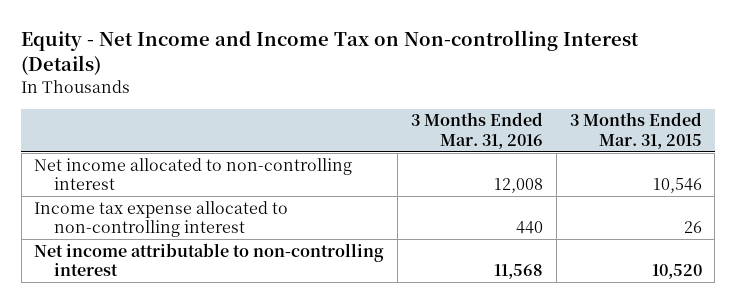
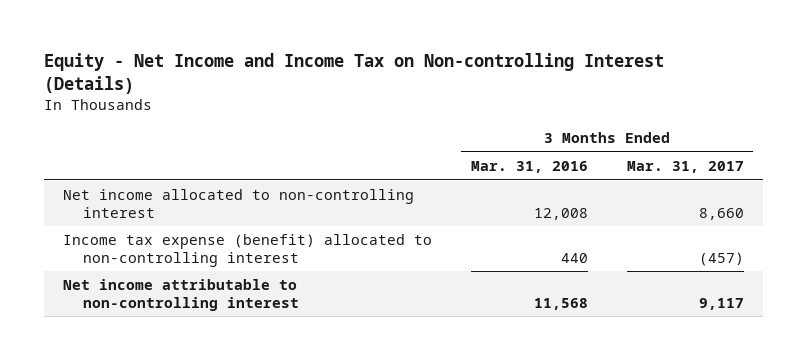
[569,112,702,149] 3 Months Ended Mar. 31, 2015 -> none
none -> [626,161,744,174] Mar. 31, 2017
[34,200,289,237] Income tax expense allocated to non-controlling interest -> [63,234,433,267] Income tax expense (benefit) allocated to non-controlling interest

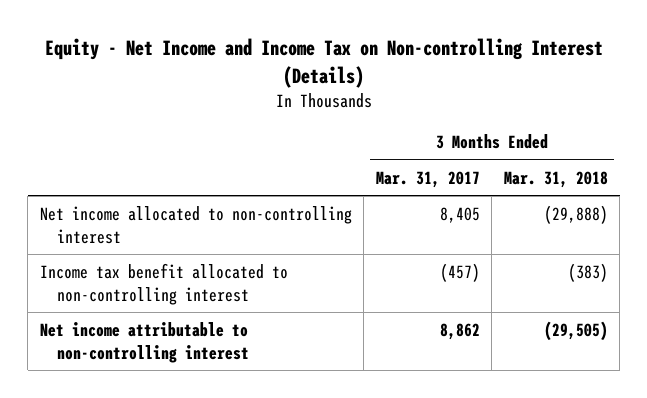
[470,161,588,174] Mar. 31, 2016 -> none
none -> [503,170,608,188] Mar. 31, 2018
[698,207,744,220] 8,660 -> [439,206,480,223] 8,405
[63,234,433,267] Income tax expense (benefit) allocated to non-controlling interest -> [39,262,288,305] Income tax benefit allocated to non-controlling interest
[698,297,744,310] 9,117 -> [439,322,480,340] 8,862

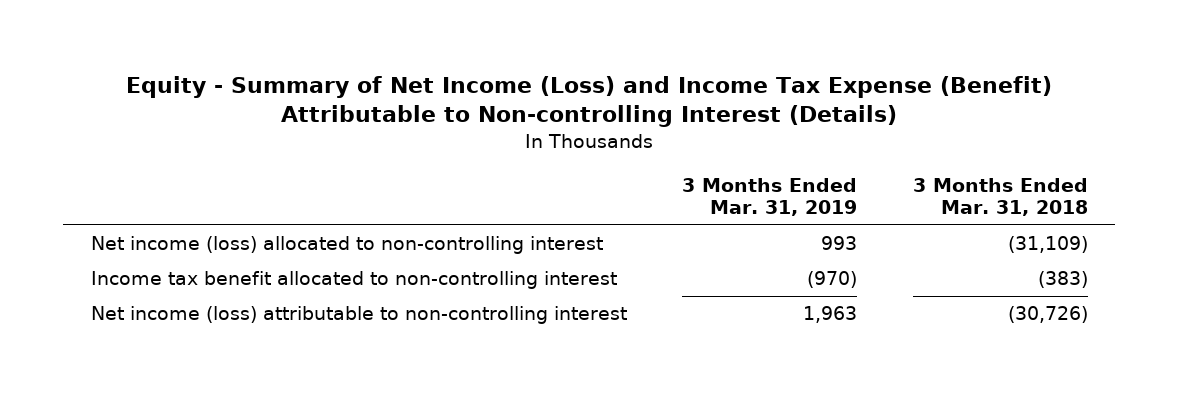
[44,38,603,88] Equity - Net Income and Income Tax on Non-controlling Interest (Details) -> [126,75,1053,128] Equity - Summary of Net Income (Loss) and Income Tax Expense (Benefit) Attributable to Non-controlling Interest (Details)
[375,170,480,188] Mar. 31, 2017 -> none
none -> [682,177,858,217] 3 Months Ended Mar. 31, 2019
[39,205,352,244] Net income allocated to non-controlling interest -> [90,236,603,255] Net income (loss) allocated to non-controlling interest
[543,204,608,224] (29,888) -> [1007,236,1088,254] (31,109)
[39,321,249,363] Net income attributable to non-controlling interest -> [90,306,627,325] Net income (loss) attributable to non-controlling interest
[543,320,608,341] (29,505) -> [1007,306,1088,324] (30,726)

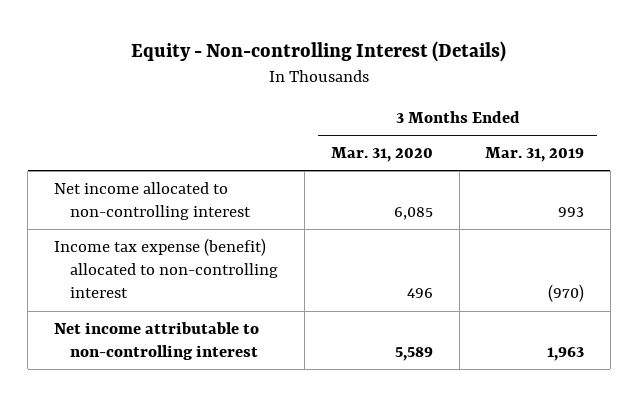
[126,75,1053,128] Equity - Summary of Net Income (Loss) and Income Tax Expense (Benefit) Attributable to Non-controlling Interest (Details) -> [131,40,507,62] Equity - Non-controlling Interest (Details)
[912,177,1088,217] 3 Months Ended Mar. 31, 2018 -> none
none -> [330,147,433,163] Mar. 31, 2020
[90,236,603,255] Net income (loss) allocated to non-controlling interest -> [53,181,252,221] Net income allocated to non-controlling interest
[90,271,617,290] Income tax benefit allocated to non-controlling interest -> [53,237,279,299] Income tax expense (benefit) allocated to non-controlling interest
[90,306,627,325] Net income (loss) attributable to non-controlling interest -> [53,321,259,361] Net income attributable to non-controlling interest

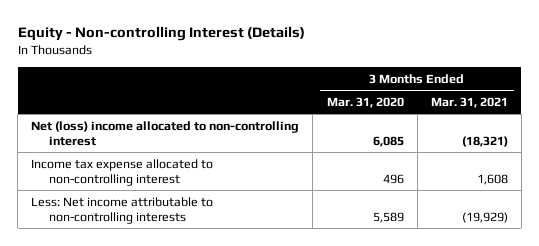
[485,147,585,163] Mar. 31, 2019 -> none
none -> [430,96,508,108] Mar. 31, 2021
[53,181,252,221] Net income allocated to non-controlling interest -> [31,120,300,146] Net (loss) income allocated to non-controlling interest
[53,237,279,299] Income tax expense (benefit) allocated to non-controlling interest -> [31,158,214,186] Income tax expense allocated to non-controlling interest
[53,321,259,361] Net income attributable to non-controlling interest -> [31,196,214,224] Less: Net income attributable to non-controlling interests

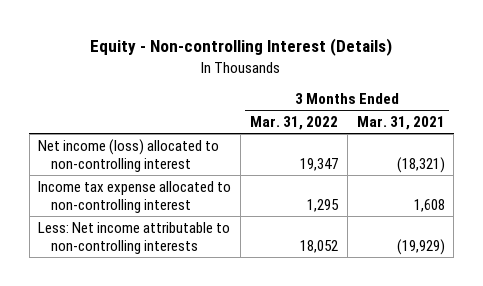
[326,96,404,108] Mar. 31, 2020 -> none
none -> [249,116,338,131] Mar. 31, 2022
[31,120,300,146] Net (loss) income allocated to non-controlling interest -> [38,138,220,173] Net income (loss) allocated to non-controlling interest

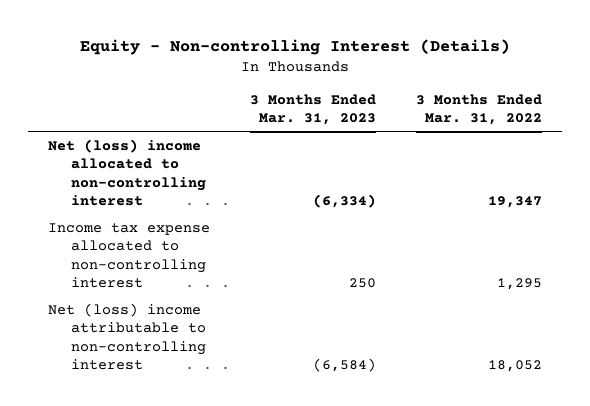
[356,116,445,131] Mar. 31, 2021 -> none
none -> [250,93,377,126] 3 Months Ended Mar. 31, 2023
[38,138,220,173] Net income (loss) allocated to non-controlling interest -> [47,138,206,207] Net (loss) income allocated to non-controlling interest
[38,221,231,255] Less: Net income attributable to non-controlling interests -> [47,302,206,371] Net (loss) income attributable to non-controlling interest

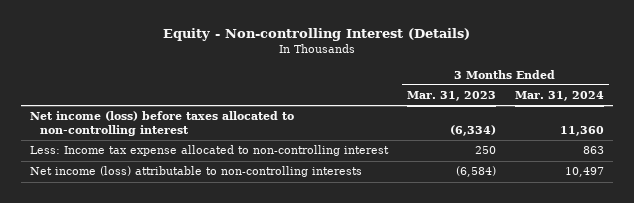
[416,93,543,126] 3 Months Ended Mar. 31, 2022 -> none
none -> [514,91,604,102] Mar. 31, 2024
[47,138,206,207] Net (loss) income allocated to non-controlling interest -> [30,111,295,136] Net income (loss) before taxes allocated to non-controlling interest
[47,222,210,289] Income tax expense allocated to non-controlling interest -> [30,145,390,157] Less: Income tax expense allocated to non-controlling interest
[47,302,206,371] Net (loss) income attributable to non-controlling interest -> [30,166,363,178] Net income (loss) attributable to non-controlling interests

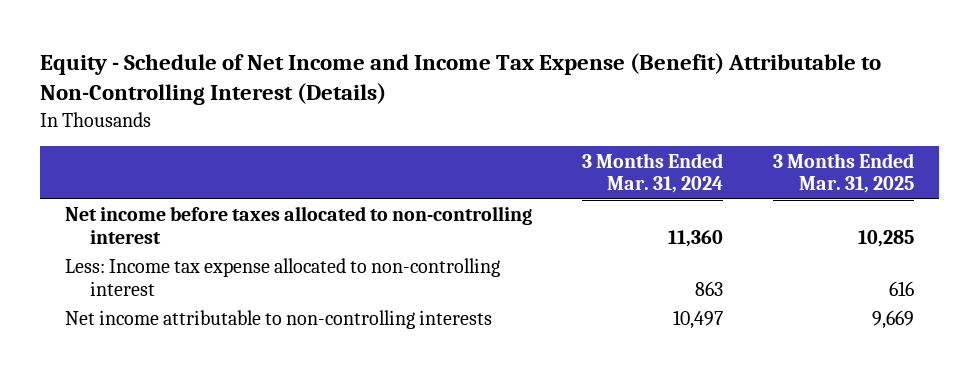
[163,28,471,42] Equity - Non-controlling Interest (Details) -> [39,52,881,106] Equity - Schedule of Net Income and Income Tax Expense (Benefit) Attributable to Non-Controlling Interest (Details)
[407,91,497,102] Mar. 31, 2023 -> none
none -> [773,152,915,194] 3 Months Ended Mar. 31, 2025
[30,111,295,136] Net income (loss) before taxes allocated to non-controlling interest -> [64,206,532,245] Net income before taxes allocated to non-controlling interest
[30,166,363,178] Net income (loss) attributable to non-controlling interests -> [64,310,492,330] Net income attributable to non-controlling interests

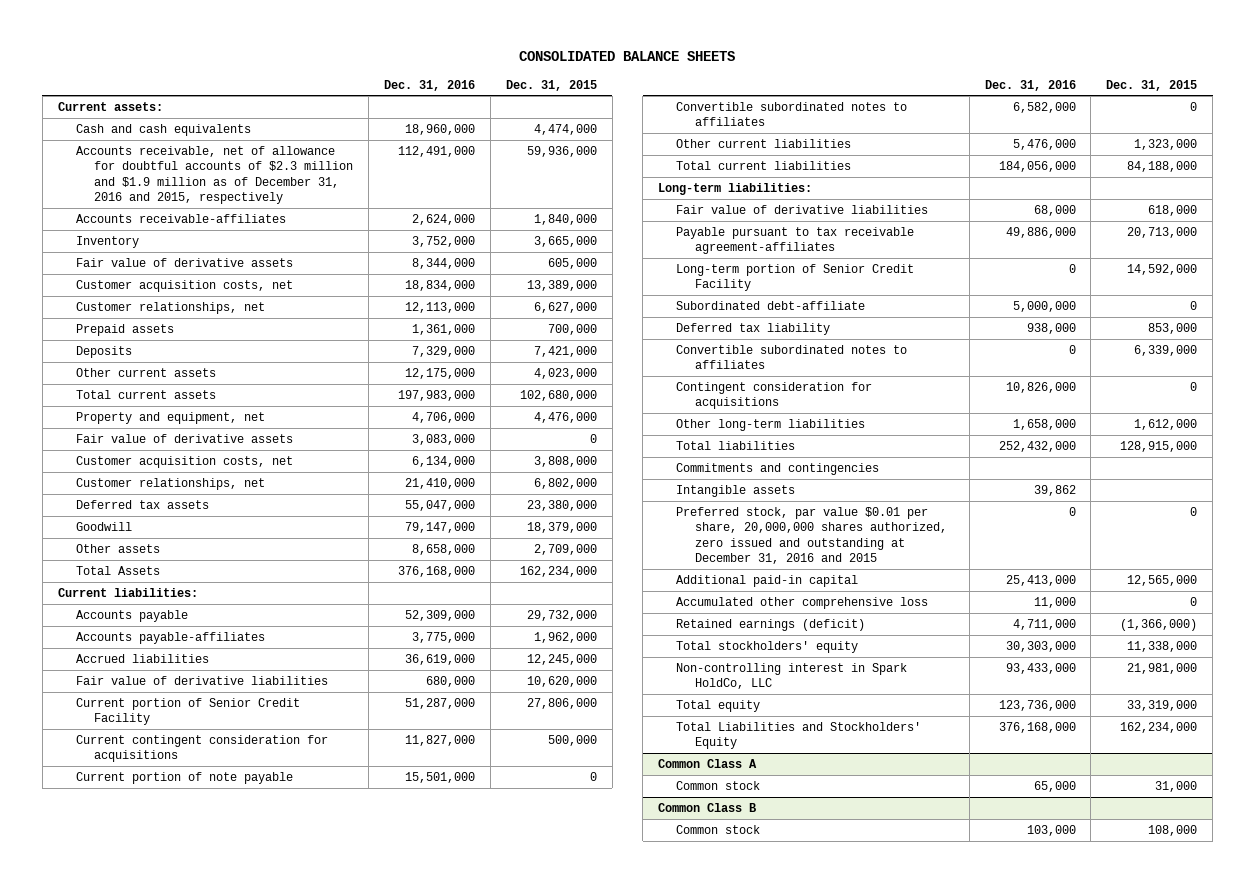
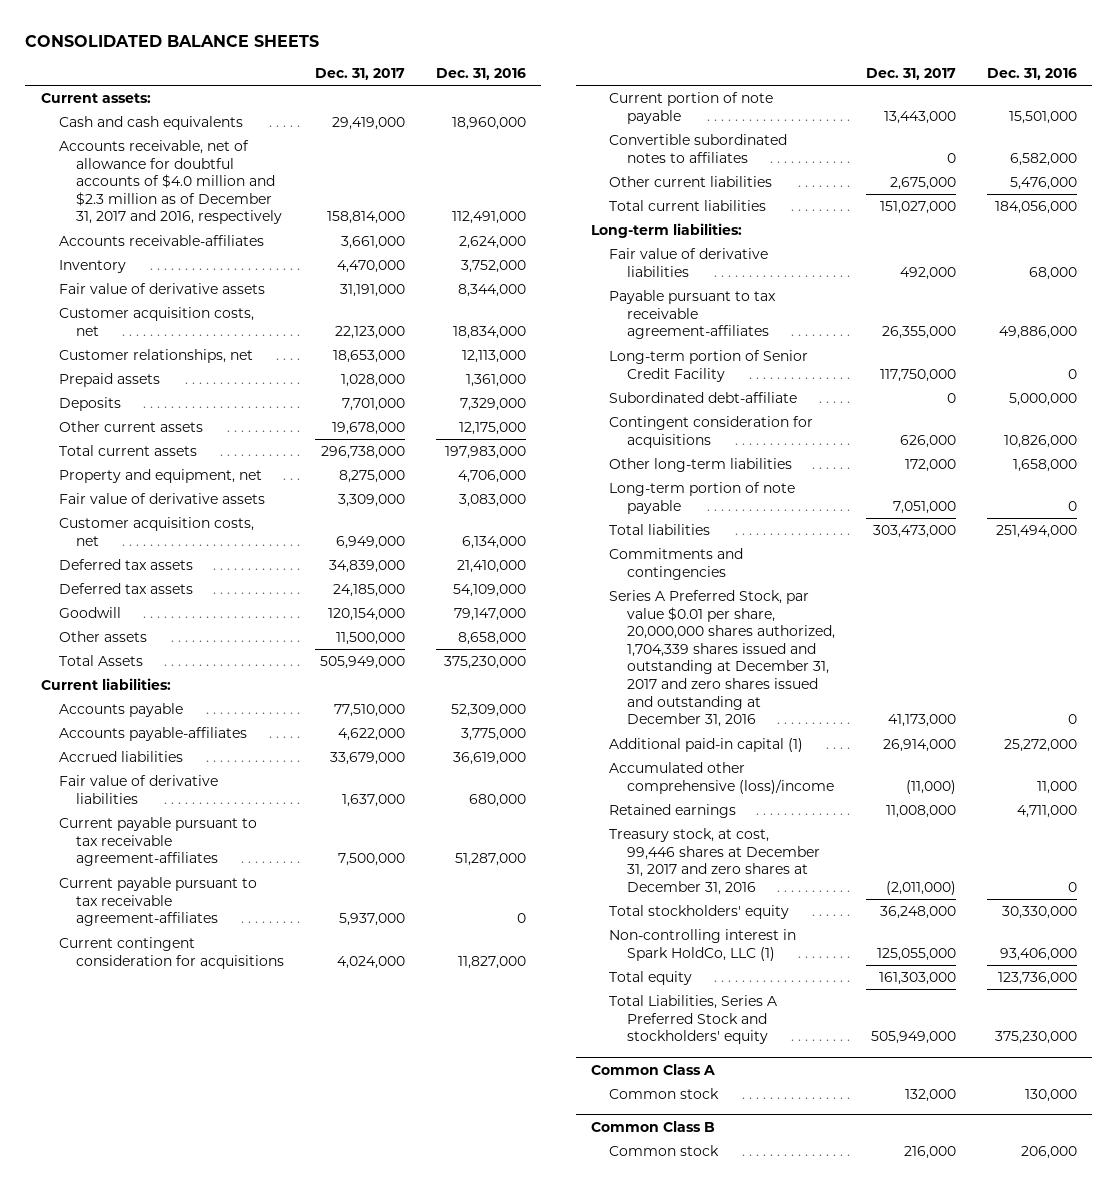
[505,79,597,91] Dec. 31, 2015 -> none
none -> [315,67,406,80] Dec. 31, 2017
[76,145,354,205] Accounts receivable, net of allowance for doubtful accounts of $2.3 million and $1.9 million as of December 31, 2016 and 2015, respectively -> [58,139,283,225] Accounts receivable, net of allowance for doubtful accounts of $4.0 million and $2.3 million as of December 31, 2017 and 2016, respectively
[76,477,266,490] Customer relationships, net -> [58,558,193,570] Deferred tax assets
[405,499,476,511] 55,047,000 -> [453,583,527,597] 54,109,000
[398,565,476,577] 376,168,000 -> [444,655,527,669] 375,230,000
[76,697,301,726] Current portion of Senior Credit Facility -> [58,816,257,867] Current payable pursuant to tax receivable agreement-affiliates
none -> [58,876,257,927] Current payable pursuant to tax receivable agreement-affiliates
[676,322,831,335] Deferred tax liability -> none
[676,344,908,370] Convertible subordinated notes to affiliates -> none
none -> [609,481,796,514] Long-term portion of note payable
[998,440,1076,452] 252,432,000 -> [995,524,1077,538] 251,494,000
[676,484,796,497] Intangible assets -> none
[676,506,947,565] Preferred stock, par value $0.01 per share, 20,000,000 shares authorized, zero issued and outstanding at December 31, 2016 and 2015 -> [609,589,835,728] Series A Preferred Stock, par value $0.01 per share, 20,000,000 shares authorized, 1,704,339 shares issued and outstanding at December 31, 2017 and zero shares issued and outstanding at December 31, 2016
[676,574,859,587] Additional paid-in capital -> [609,737,804,752] Additional paid-in capital (1)
[1005,574,1076,586] 25,413,000 -> [1003,738,1077,752] 25,272,000
[676,596,929,609] Accumulated other comprehensive loss -> [609,761,834,794] Accumulated other comprehensive (loss)/income
[676,618,866,631] Retained earnings (deficit) -> [609,803,737,818] Retained earnings
none -> [609,827,820,895] Treasury stock, at cost, 99,446 shares at December 31, 2017 and zero shares at December 31, 2016
[1005,640,1076,652] 30,303,000 -> [1001,905,1077,919] 30,330,000
[676,662,908,690] Non-controlling interest in Spark HoldCo, LLC -> [609,928,797,961] Non-controlling interest in Spark HoldCo, LLC (1)
[1005,662,1076,674] 93,433,000 -> [999,947,1077,961] 93,406,000
[676,721,922,750] Total Liabilities and Stockholders' Equity -> [609,994,778,1045] Total Liabilities, Series A Preferred Stock and stockholders' equity
[998,721,1076,733] 376,168,000 -> [994,1031,1077,1045] 375,230,000
[1033,780,1076,792] 65,000 -> [1024,1088,1077,1102] 130,000
[1026,824,1076,836] 103,000 -> [1020,1145,1077,1159] 206,000

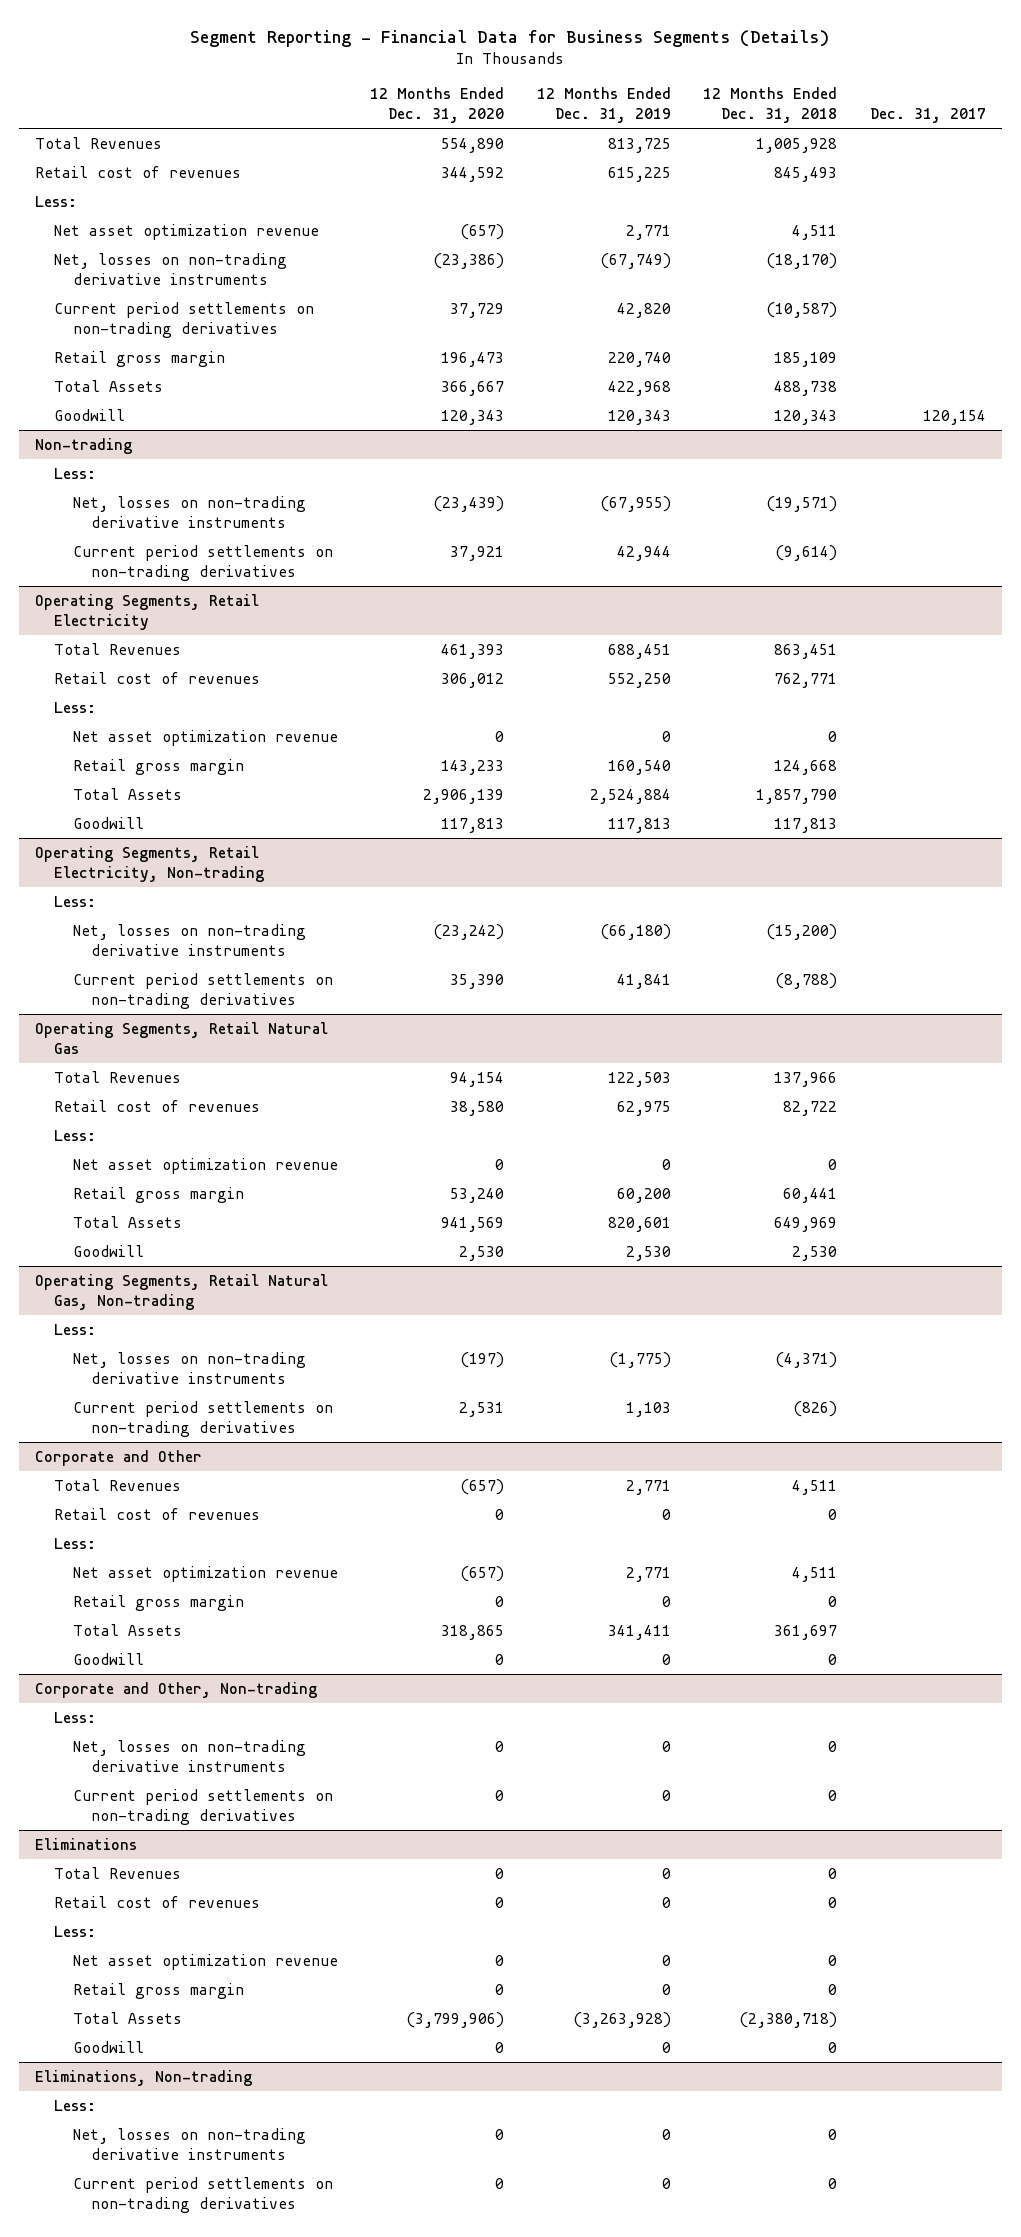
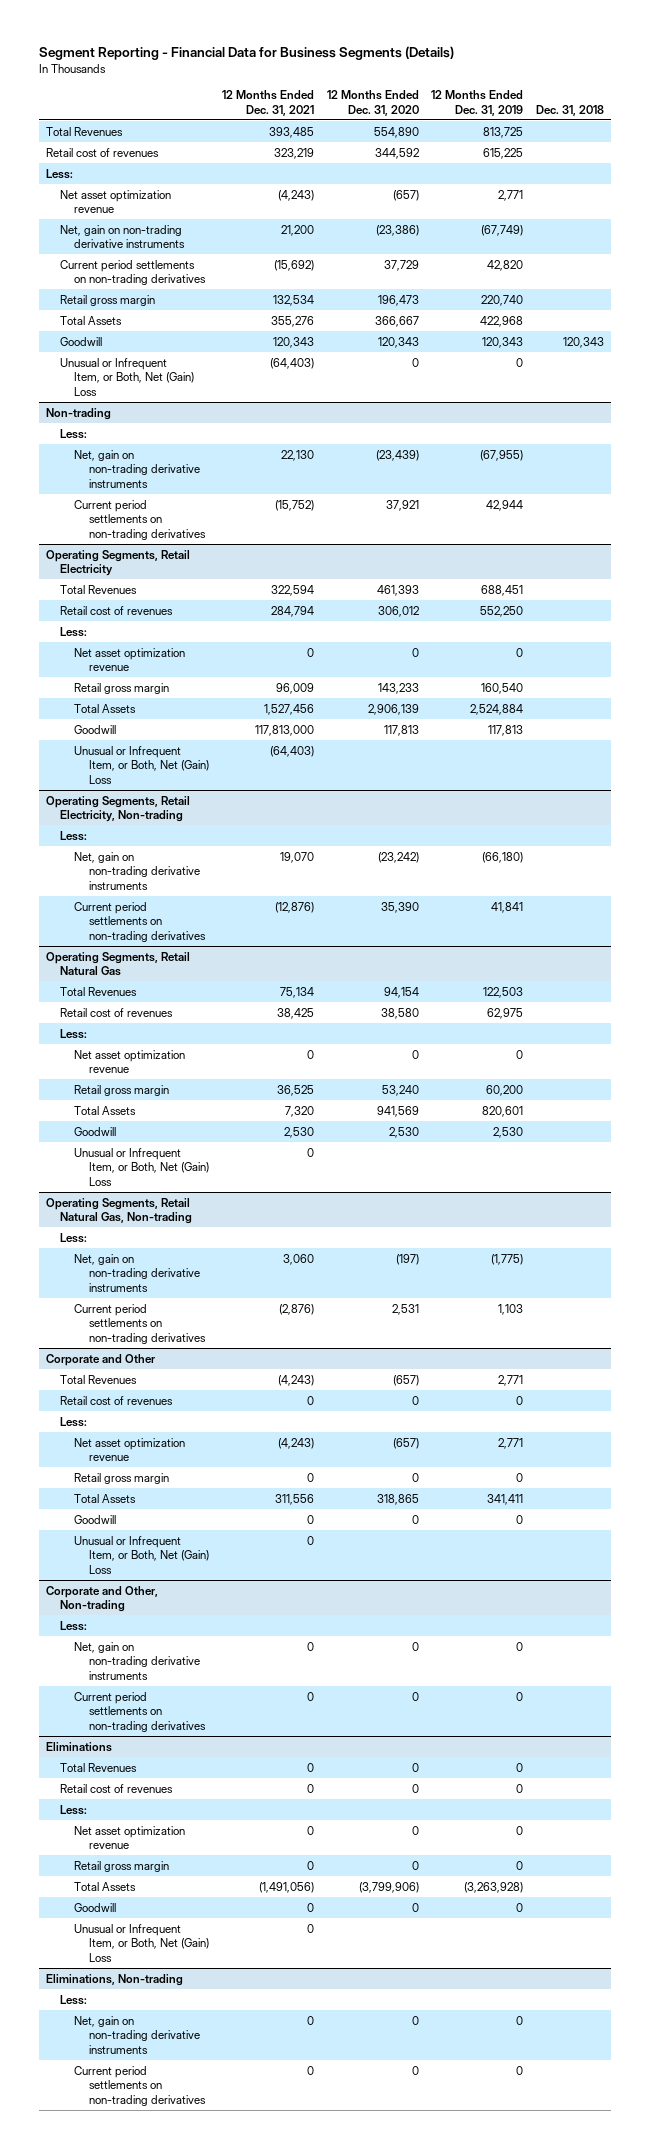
[703,86,838,123] 12 Months Ended Dec. 31, 2018 -> none
[869,107,986,123] Dec. 31, 2017 -> none
none -> [221,90,314,116] 12 Months Ended Dec. 31, 2021
none -> [536,104,605,116] Dec. 31, 2018
[53,253,287,285] Net, losses on non-trading derivative instruments -> [60,224,186,249] Net, gain on non-trading derivative instruments
none -> [60,357,195,396] Unusual or Infrequent Item, or Both, Net (Gain) Loss
[72,496,306,528] Net, losses on non-trading derivative instruments -> [74,449,200,488] Net, gain on non-trading derivative instruments
none -> [74,745,209,784] Unusual or Infrequent Item, or Both, Net (Gain) Loss
[72,924,306,956] Net, losses on non-trading derivative instruments -> [74,851,200,890] Net, gain on non-trading derivative instruments
none -> [74,1147,209,1186] Unusual or Infrequent Item, or Both, Net (Gain) Loss
[72,1352,306,1384] Net, losses on non-trading derivative instruments -> [74,1253,200,1292] Net, gain on non-trading derivative instruments
none -> [74,1535,209,1574] Unusual or Infrequent Item, or Both, Net (Gain) Loss
[72,1740,306,1772] Net, losses on non-trading derivative instruments -> [74,1641,200,1680] Net, gain on non-trading derivative instruments
none -> [74,1923,209,1962] Unusual or Infrequent Item, or Both, Net (Gain) Loss
[72,2128,306,2160] Net, losses on non-trading derivative instruments -> [74,2015,200,2054] Net, gain on non-trading derivative instruments

